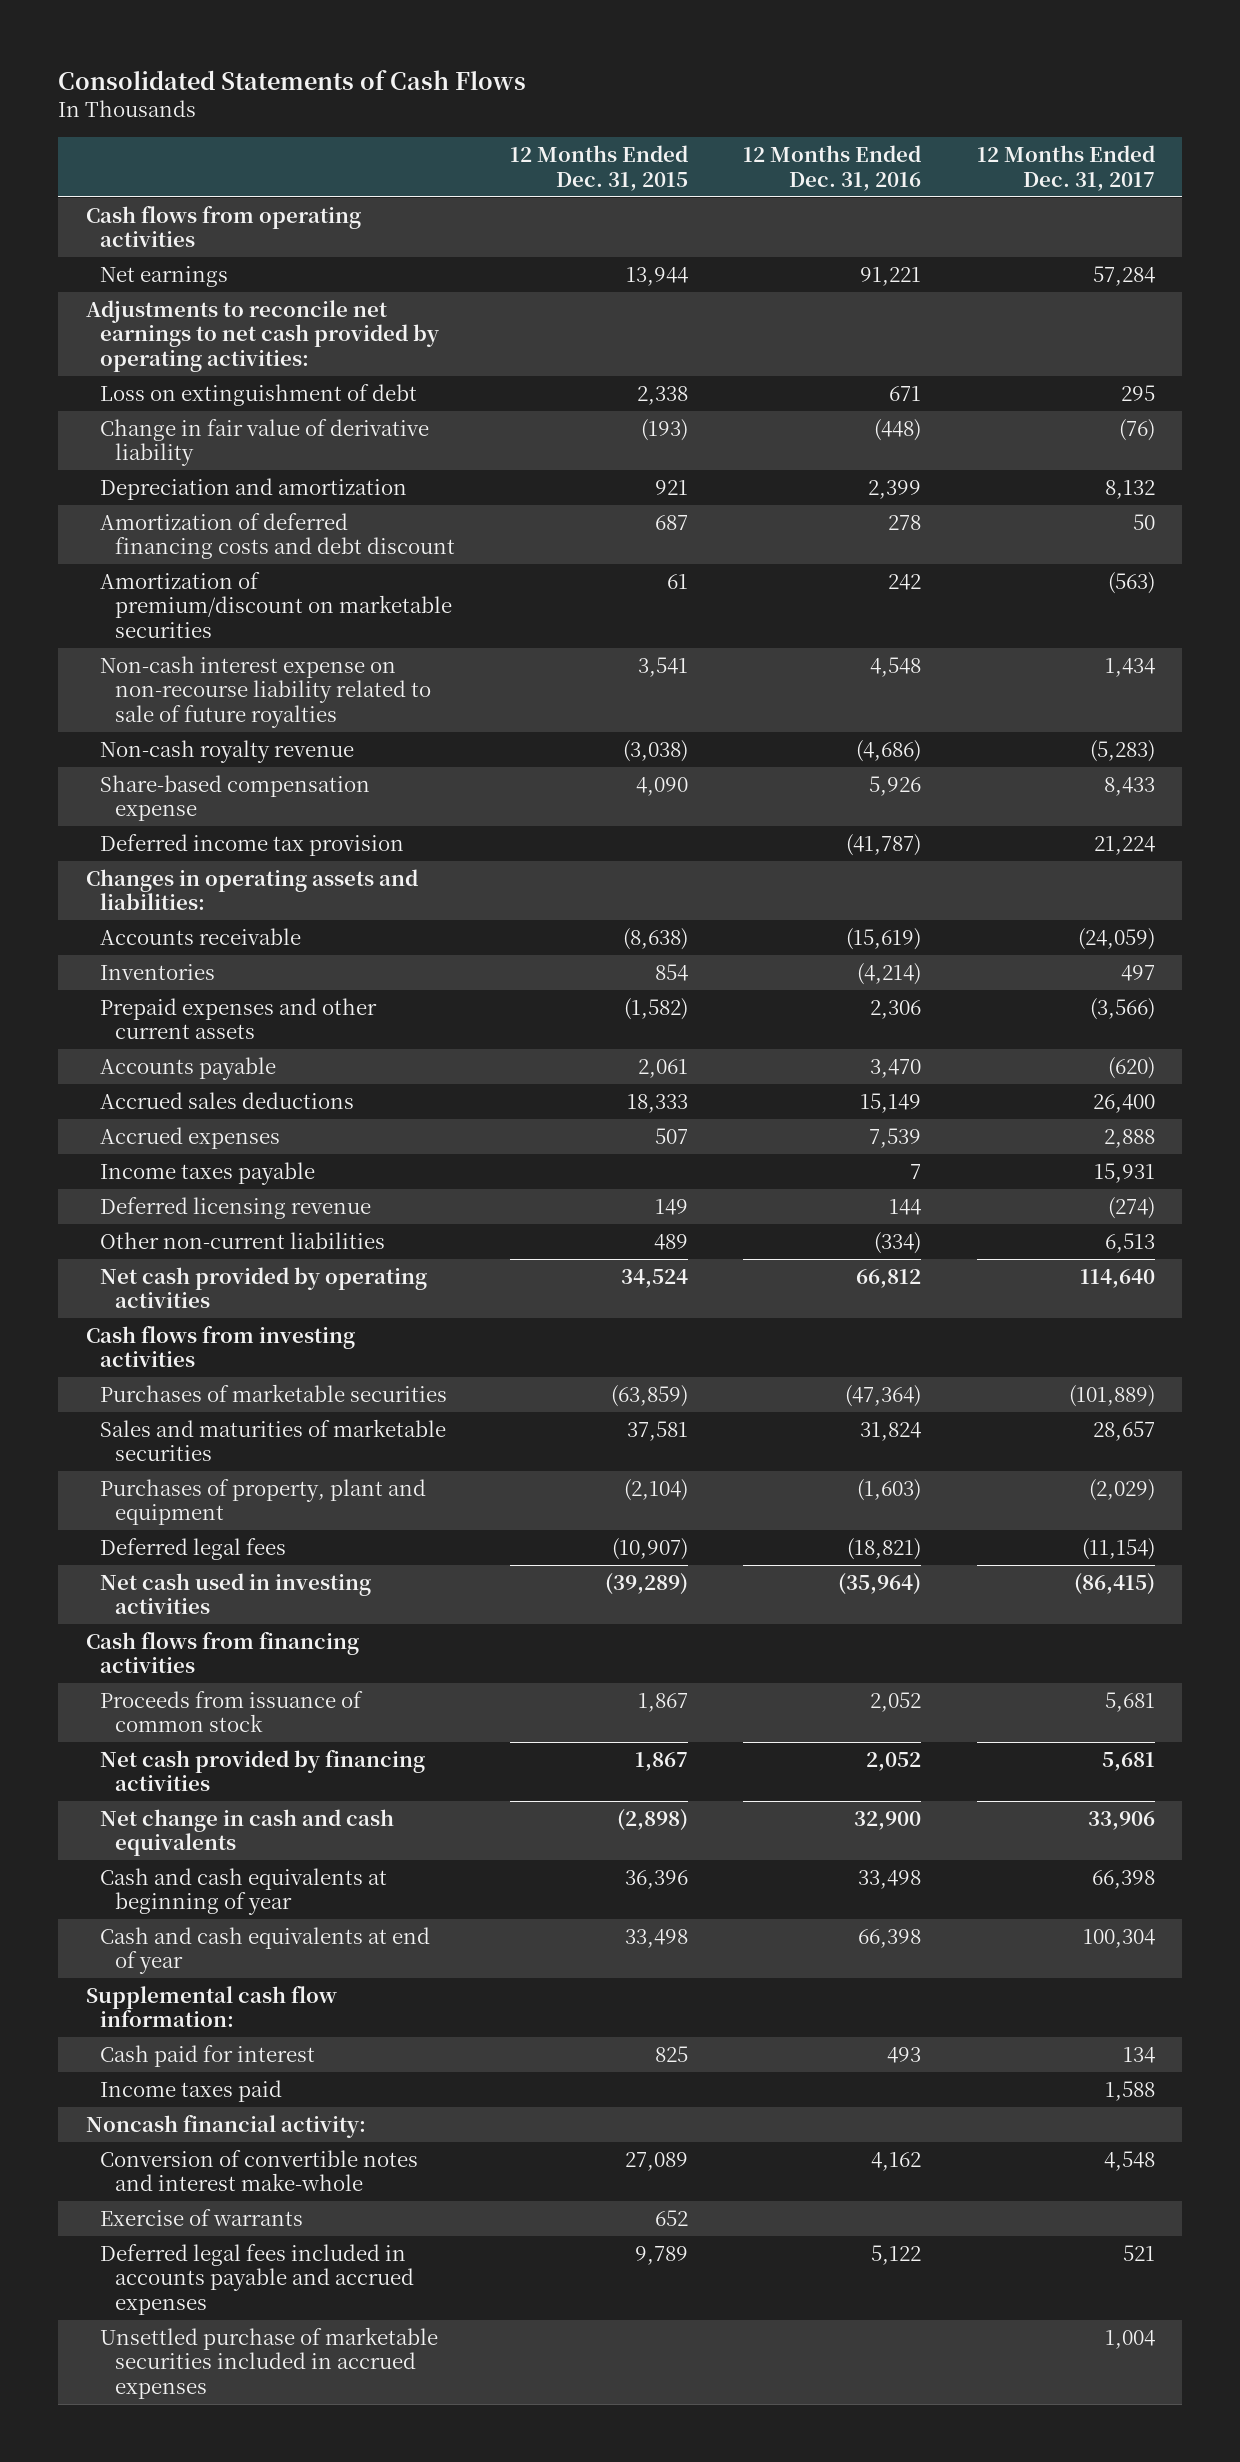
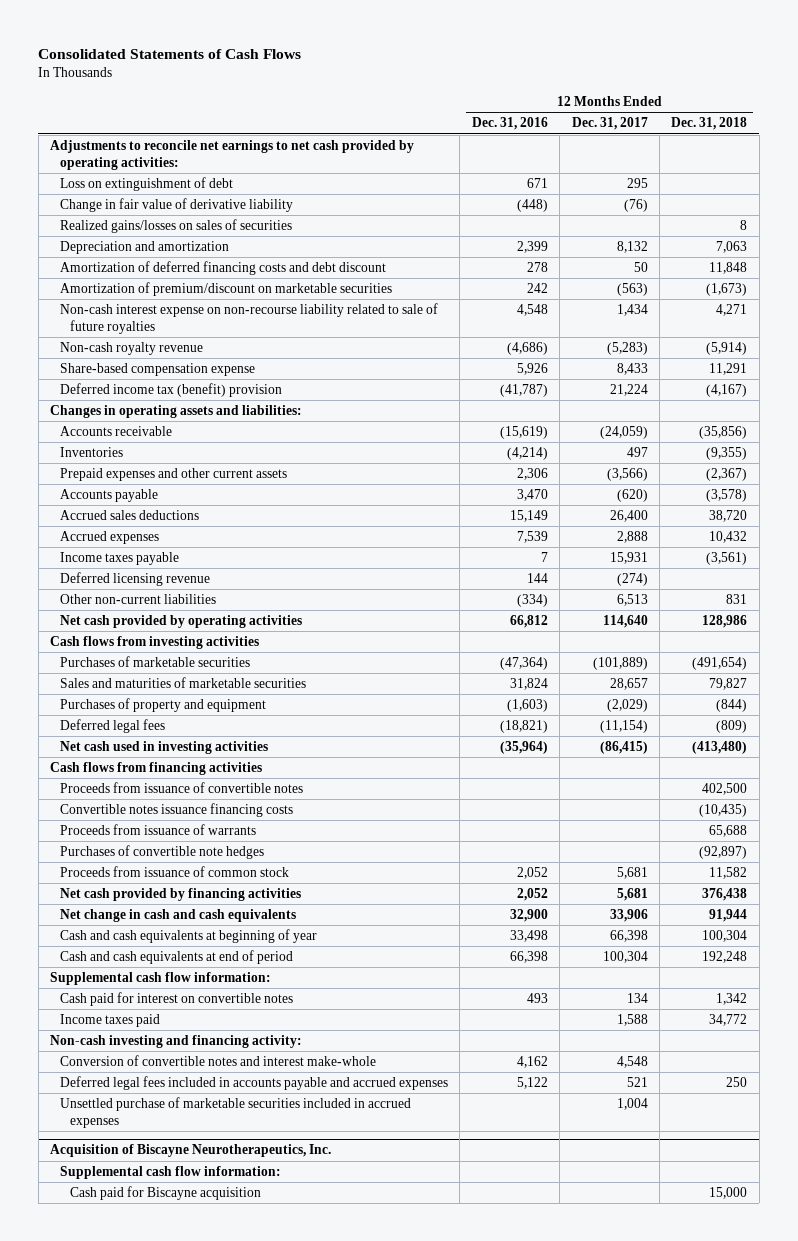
[510,145,689,191] 12 Months Ended Dec. 31, 2015 -> none
none -> [671,117,748,131] Dec. 31, 2018
[85,205,361,248] Cash flows from operating activities -> none
[100,265,229,287] Net earnings -> none
none -> [60,219,293,234] Realized gains/losses on sales of securities
[100,833,405,856] Deferred income tax provision -> [60,383,283,398] Deferred income tax (benefit) provision
[100,1478,427,1526] Purchases of property, plant and equipment -> [60,698,267,713] Purchases of property and equipment
none -> [60,782,304,794] Proceeds from issuance of convertible notes
none -> [60,803,294,818] Convertible notes issuance financing costs
none -> [60,824,257,836] Proceeds from issuance of warrants
none -> [60,845,265,860] Purchases of convertible note hedges
[100,1926,431,1975] Cash and cash equivalents at end of year -> [60,950,294,965] Cash and cash equivalents at end of period
[100,2044,316,2067] Cash paid for interest -> [60,992,294,1007] Cash paid for interest on convertible notes
[85,2114,366,2138] Noncash financial activity: -> [50,1035,303,1049] Non-cash investing and financing activity:
[100,2208,304,2226] Exercise of warrants -> none
none -> [50,1144,332,1158] Acquisition of Biscayne Neurotherapeutics, Inc.
none -> [60,1166,282,1180] Supplemental cash flow information:
none -> [69,1186,261,1201] Cash paid for Biscayne acquisition

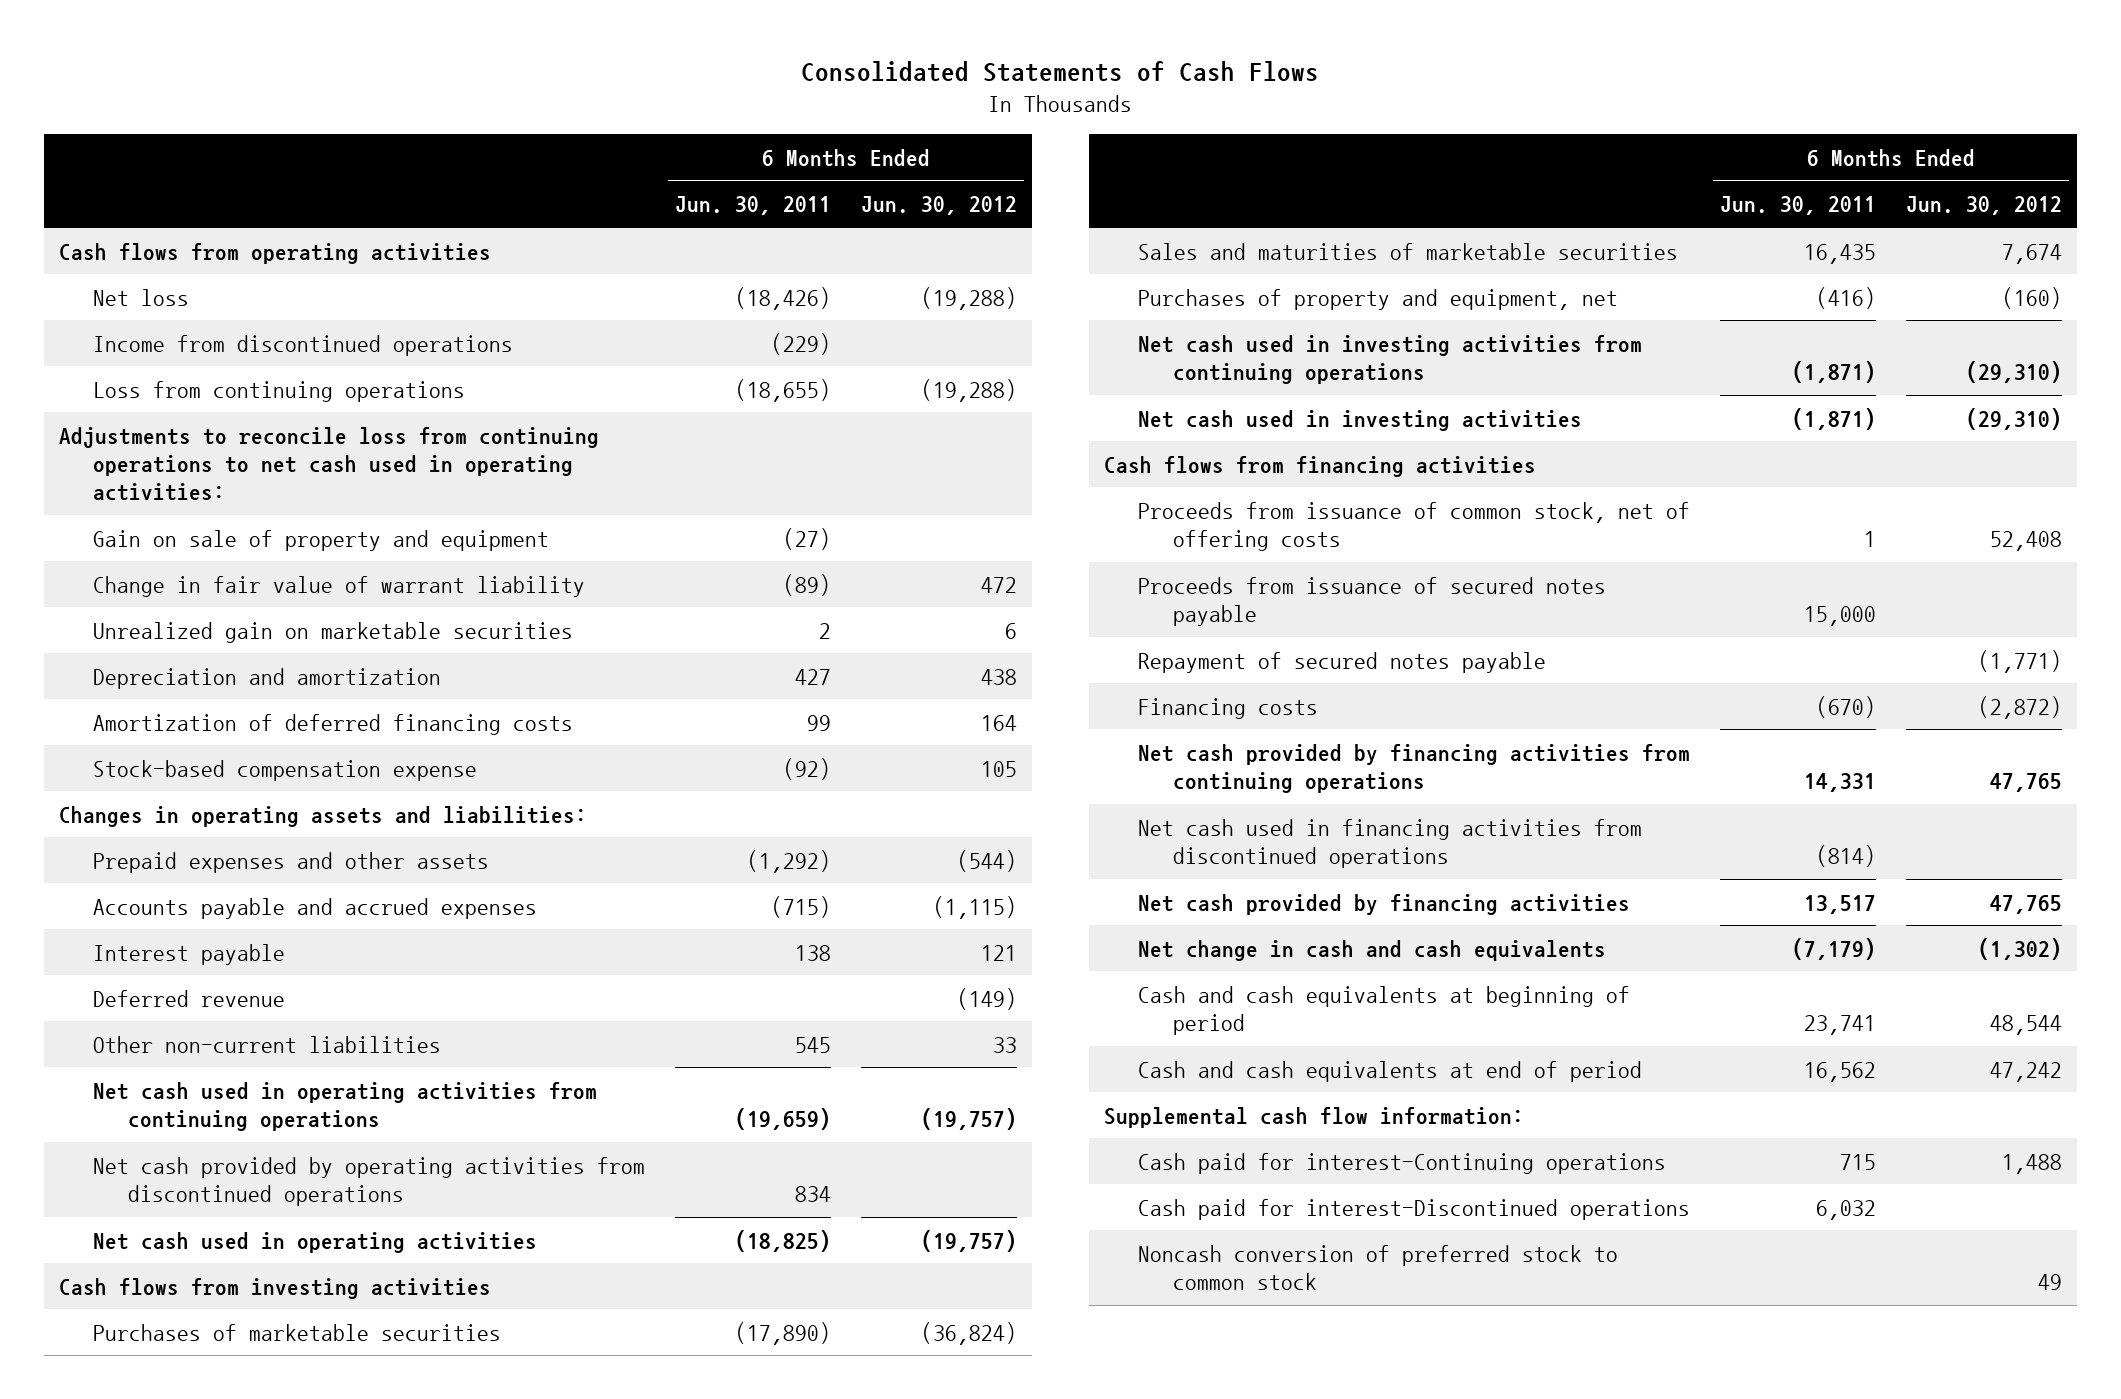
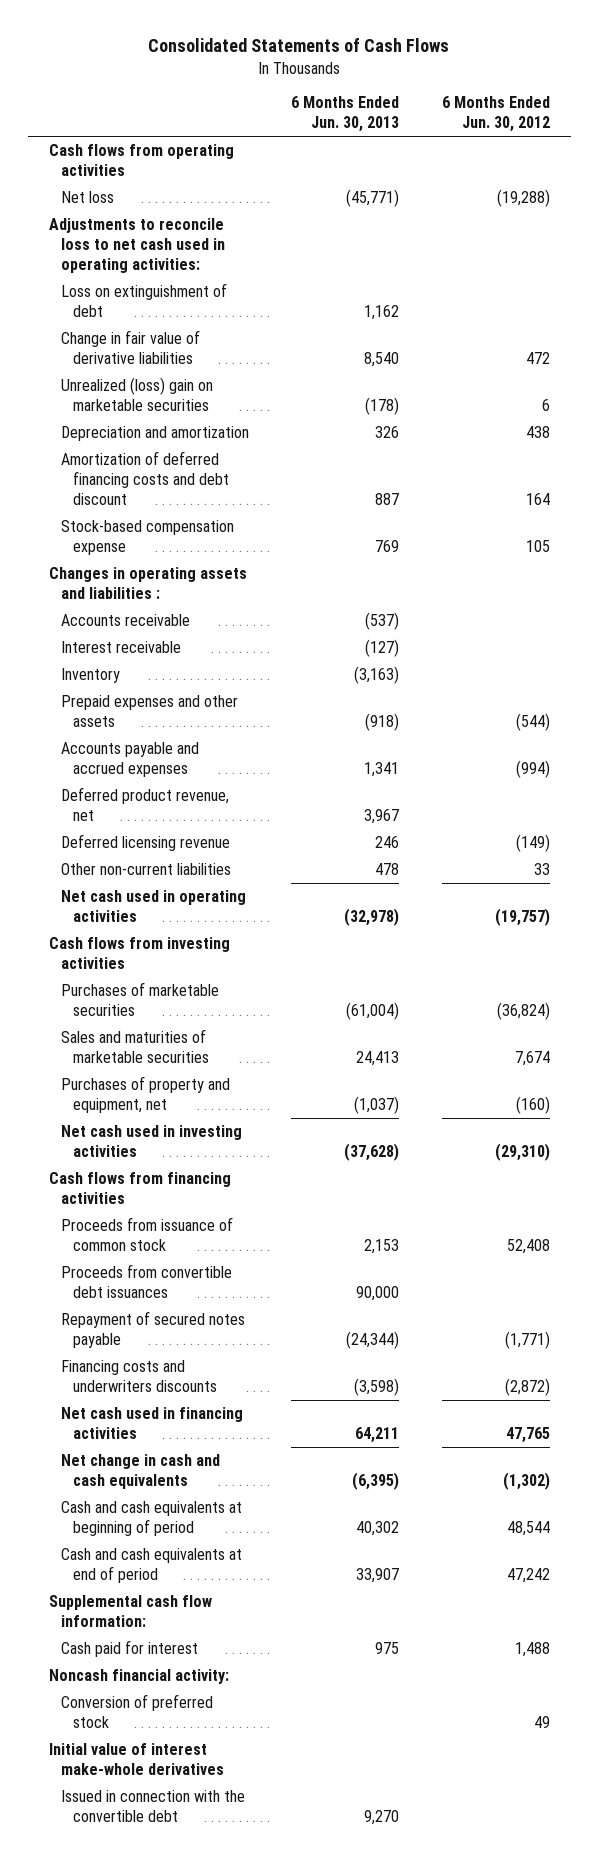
[674,196,831,216] Jun. 30, 2011 -> none
none -> [291,96,400,133] 6 Months Ended Jun. 30, 2013
[93,334,514,356] Income from discontinued operations -> none
[93,380,466,402] Loss from continuing operations -> none
[93,529,550,551] Gain on sale of property and equipment -> none
[59,426,600,501] Adjustments to reconcile loss from continuing operations to net cash used in operating activities: -> [48,217,225,274] Adjustments to reconcile loss to net cash used in operating activities:
none -> [60,282,227,318] Loss on extinguishment of debt
[93,575,586,597] Change in fair value of warrant liability -> [60,329,200,365] Change in fair value of derivative liabilities
[93,621,574,643] Unrealized gain on marketable securities -> [60,376,213,412] Unrealized (loss) gain on marketable securities
[93,713,574,735] Amortization of deferred financing costs -> [60,450,229,506] Amortization of deferred financing costs and debt discount
[59,805,588,827] Changes in operating assets and liabilities: -> [48,566,247,600] Changes in operating assets and liabilities :
none -> [60,613,190,626] Accounts receivable
none -> [60,640,181,653] Interest receivable
none -> [60,667,120,683] Inventory
[93,943,286,965] Interest payable -> none
[932,895,1017,919] (1,115) -> [515,760,550,779] (994)
none -> [60,786,229,822] Deferred product revenue, net
[93,989,286,1007] Deferred revenue -> [60,833,230,851] Deferred licensing revenue
[93,1081,598,1131] Net cash used in operating activities from continuing operations -> none
[93,1156,646,1206] Net cash provided by operating activities from discontinued operations -> none
[1138,334,1643,384] Net cash used in investing activities from continuing operations -> none
[1138,576,1607,626] Proceeds from issuance of secured notes payable -> none
[1138,501,1691,551] Proceeds from issuance of common stock, net of offering costs -> [60,1216,233,1252] Proceeds from issuance of common stock
none -> [60,1263,232,1299] Proceeds from convertible debt issuances
[1138,743,1691,793] Net cash provided by financing activities from continuing operations -> none
[1138,818,1643,868] Net cash used in financing activities from discontinued operations -> none
[1138,697,1319,719] Financing costs -> [60,1359,217,1393] Financing costs and underwriters discounts
[1138,893,1631,915] Net cash provided by financing activities -> [60,1406,243,1440] Net cash used in financing activities
[1138,1198,1691,1220] Cash paid for interest-Discontinued operations -> none
[1138,1152,1667,1174] Cash paid for interest-Continuing operations -> [60,1639,198,1657] Cash paid for interest
none -> [48,1668,229,1684] Noncash financial activity:
[1138,1244,1619,1290] Noncash conversion of preferred stock to common stock -> [60,1693,213,1729] Conversion of preferred stock
none -> [48,1742,224,1776] Initial value of interest make-whole derivatives
none -> [60,1789,245,1823] Issued in connection with the convertible debt

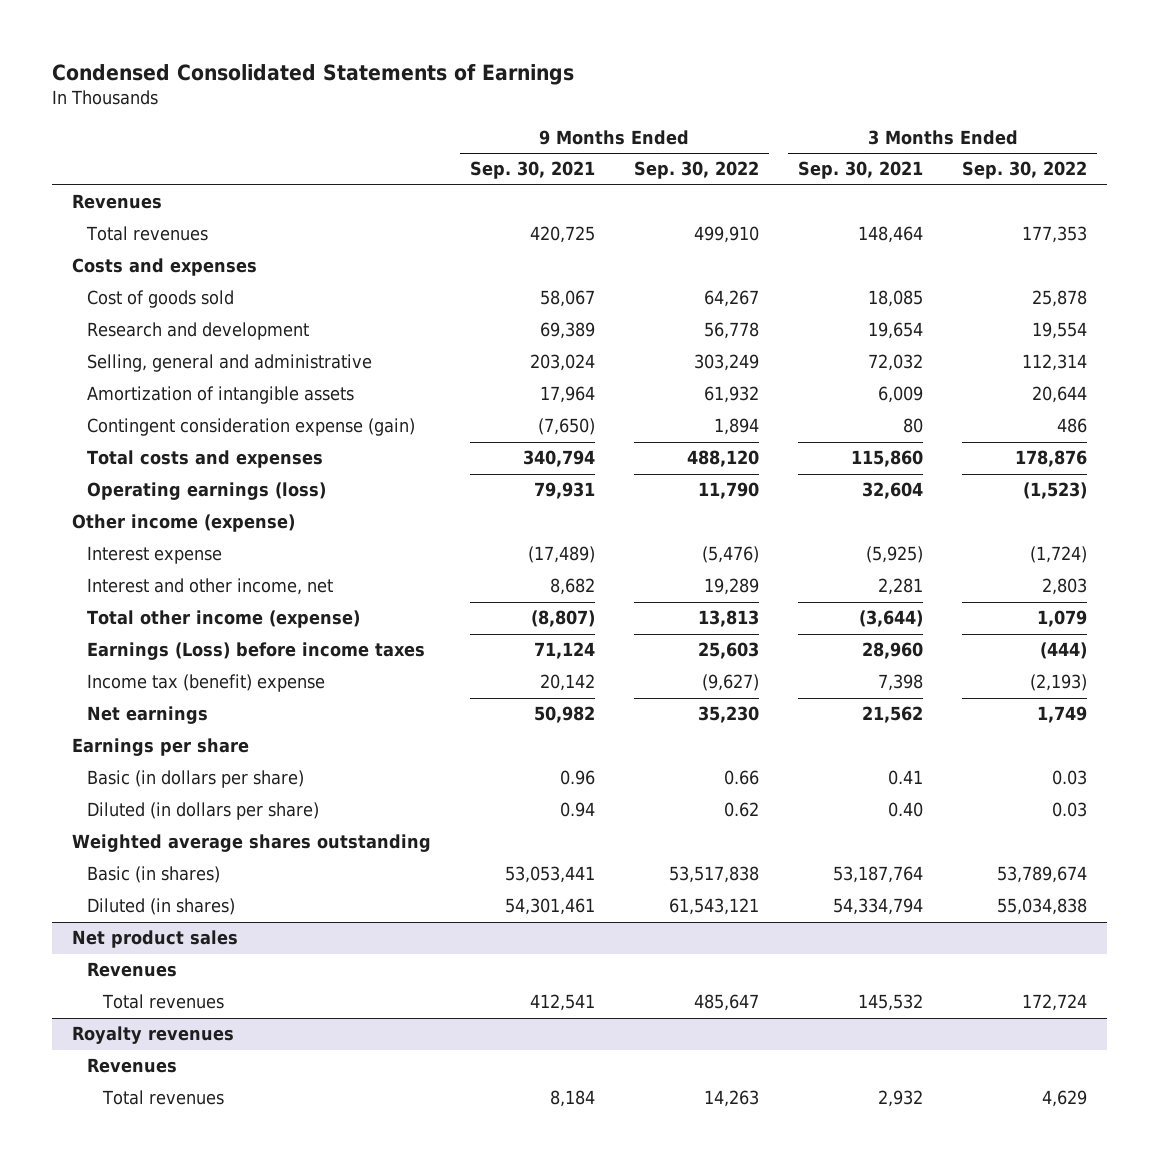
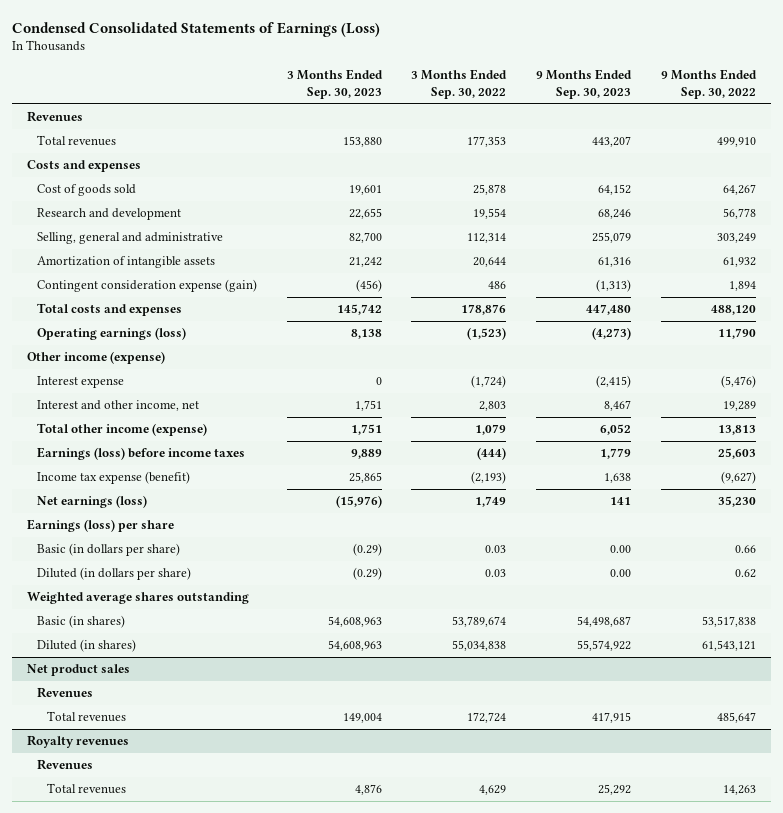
[52,63,575,85] Condensed Consolidated Statements of Earnings -> [12,21,381,37] Condensed Consolidated Statements of Earnings (Loss)
[469,161,595,180] Sep. 30, 2021 -> none
[798,161,924,180] Sep. 30, 2021 -> none
none -> [286,69,383,100] 3 Months Ended Sep. 30, 2023
none -> [536,69,633,100] 9 Months Ended Sep. 30, 2023
[87,642,426,661] Earnings (Loss) before income taxes -> [37,447,246,461] Earnings (loss) before income taxes
[87,674,326,693] Income tax (benefit) expense -> [37,471,191,485] Income tax expense (benefit)
[87,706,209,725] Net earnings -> [37,495,148,509] Net earnings (loss)
[71,738,249,757] Earnings per share -> [27,519,175,533] Earnings (loss) per share

